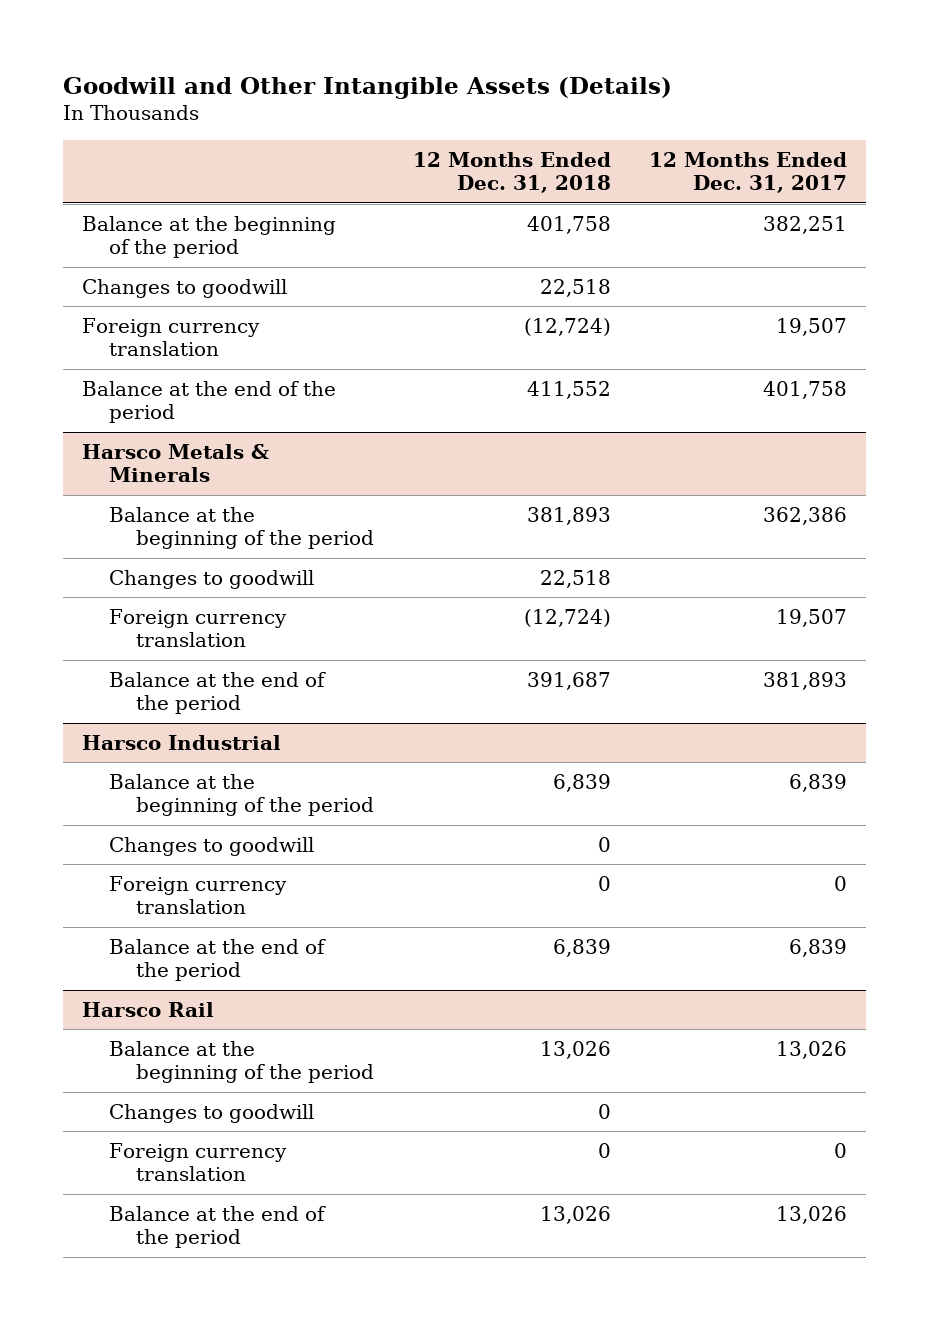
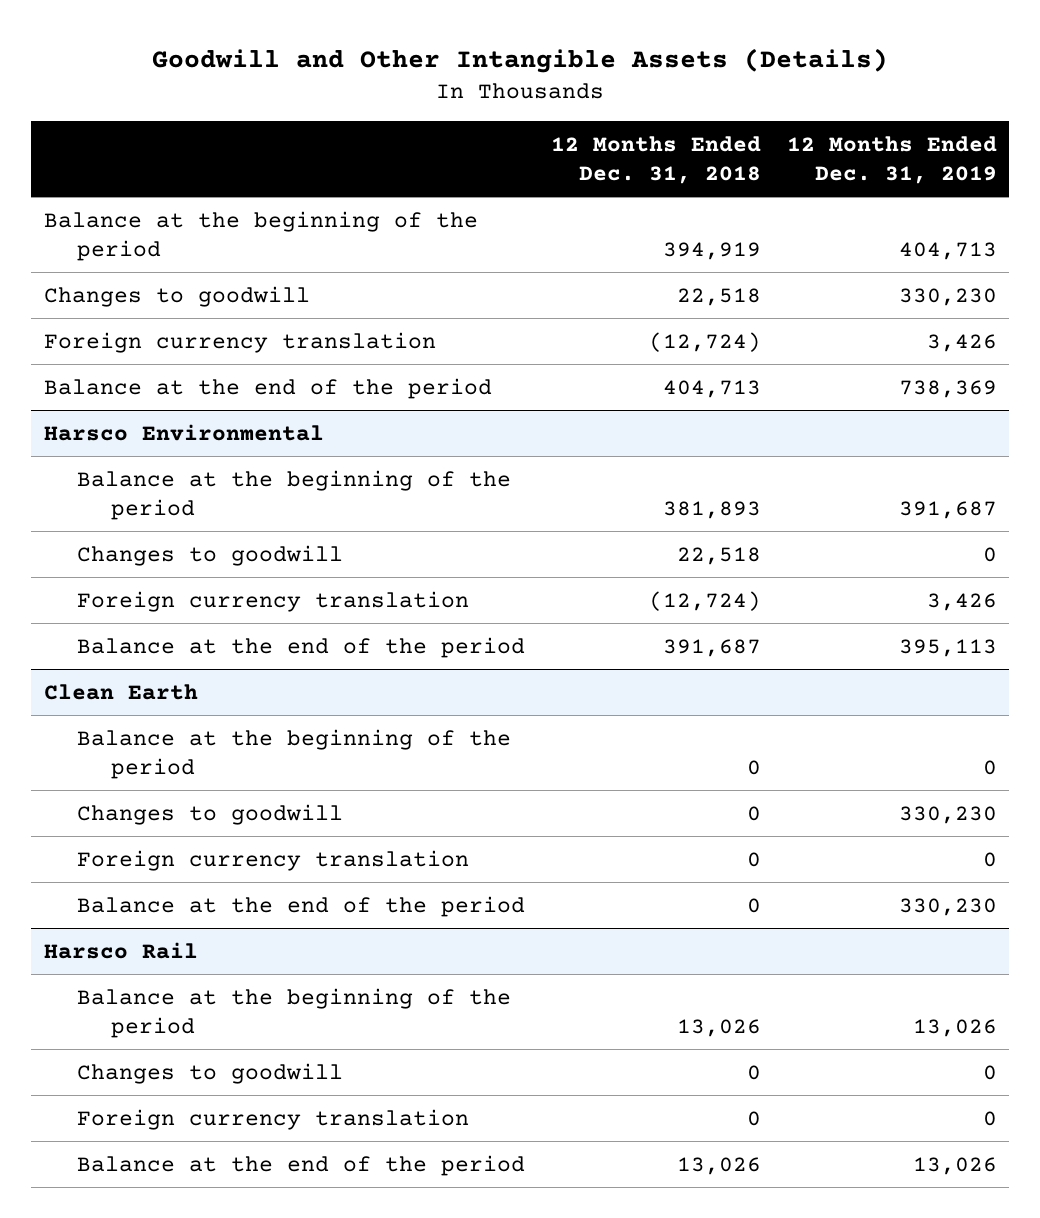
[649,151,848,194] 12 Months Ended Dec. 31, 2017 -> none
none -> [786,135,997,184] 12 Months Ended Dec. 31, 2019
[526,215,611,234] 401,758 -> [662,241,761,260] 394,919
[82,443,270,483] Harsco Metals & Minerals -> none
[526,380,611,399] 411,552 -> [662,379,761,398] 404,713
none -> [43,423,324,441] Harsco Environmental
[82,734,282,750] Harsco Industrial -> none
none -> [43,683,198,700] Clean Earth
[552,773,611,792] 6,839 -> [746,759,761,775] 0
[552,938,611,957] 6,839 -> [746,897,761,913] 0

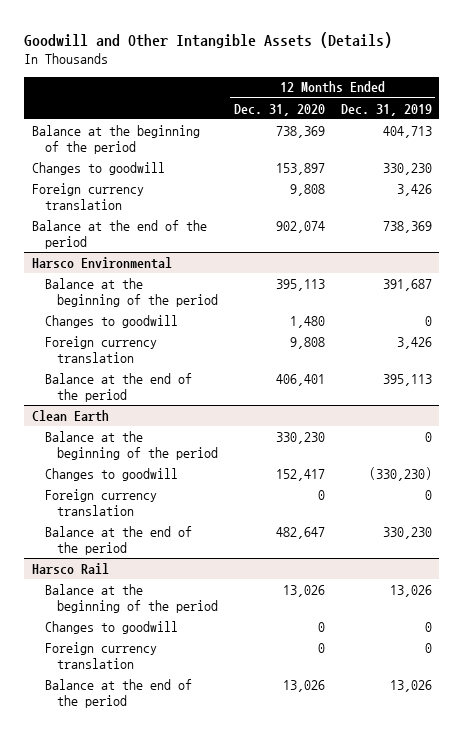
[550,135,761,184] 12 Months Ended Dec. 31, 2018 -> none
none -> [233,103,325,116] Dec. 31, 2020
[898,805,997,824] 330,230 -> [368,466,432,481] (330,230)

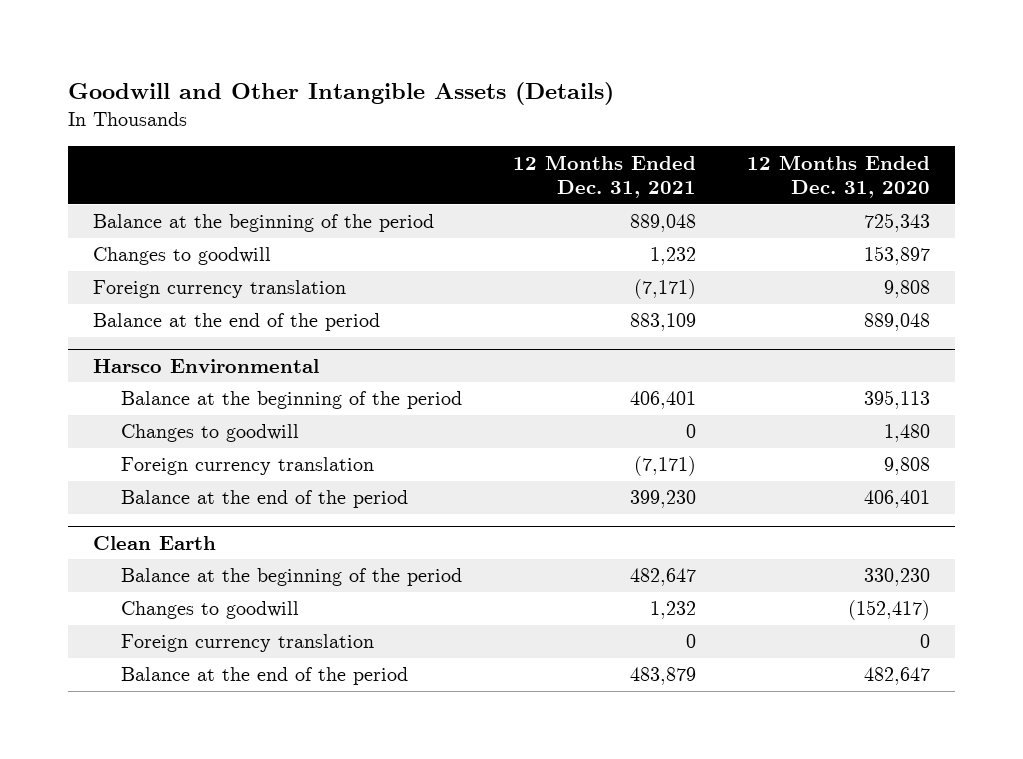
[340,103,432,116] Dec. 31, 2019 -> none
none -> [512,154,696,199] 12 Months Ended Dec. 31, 2021
[275,125,325,138] 738,369 -> [863,213,930,233] 725,343
[275,220,325,233] 902,074 -> [863,313,930,332] 889,048
[275,468,325,481] 152,417 -> [847,600,930,621] (152,417)
[31,562,109,574] Harsco Rail -> none
[44,583,219,613] Balance at the beginning of the period -> none
[44,620,178,634] Changes to goodwill -> none
[44,641,157,669] Foreign currency translation -> none
[44,678,192,708] Balance at the end of the period -> none

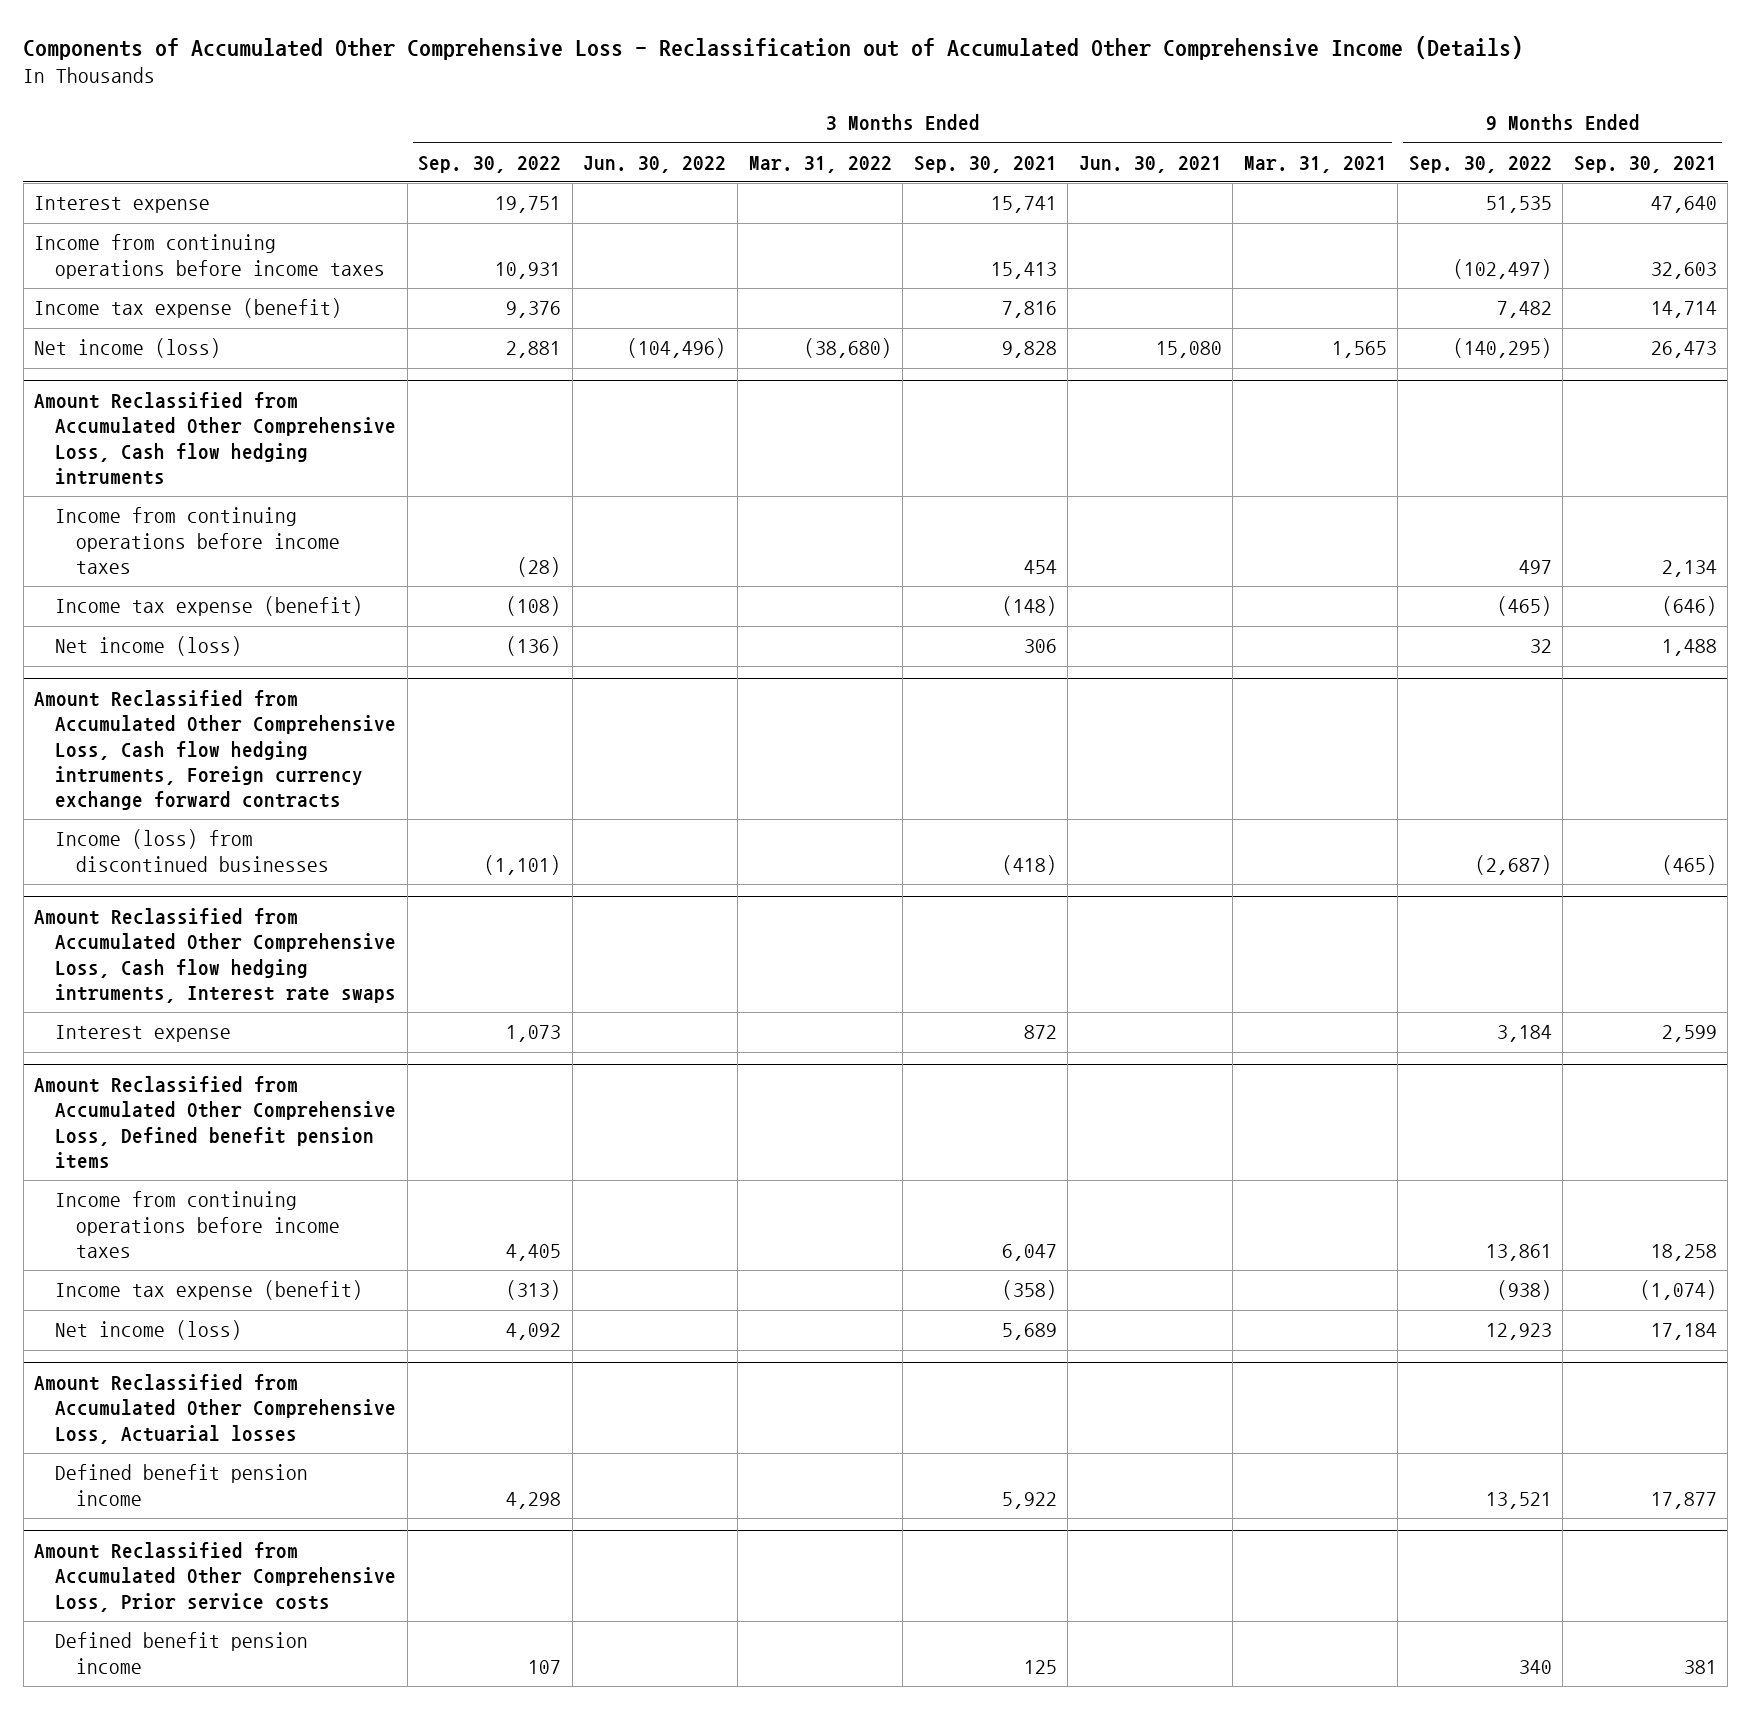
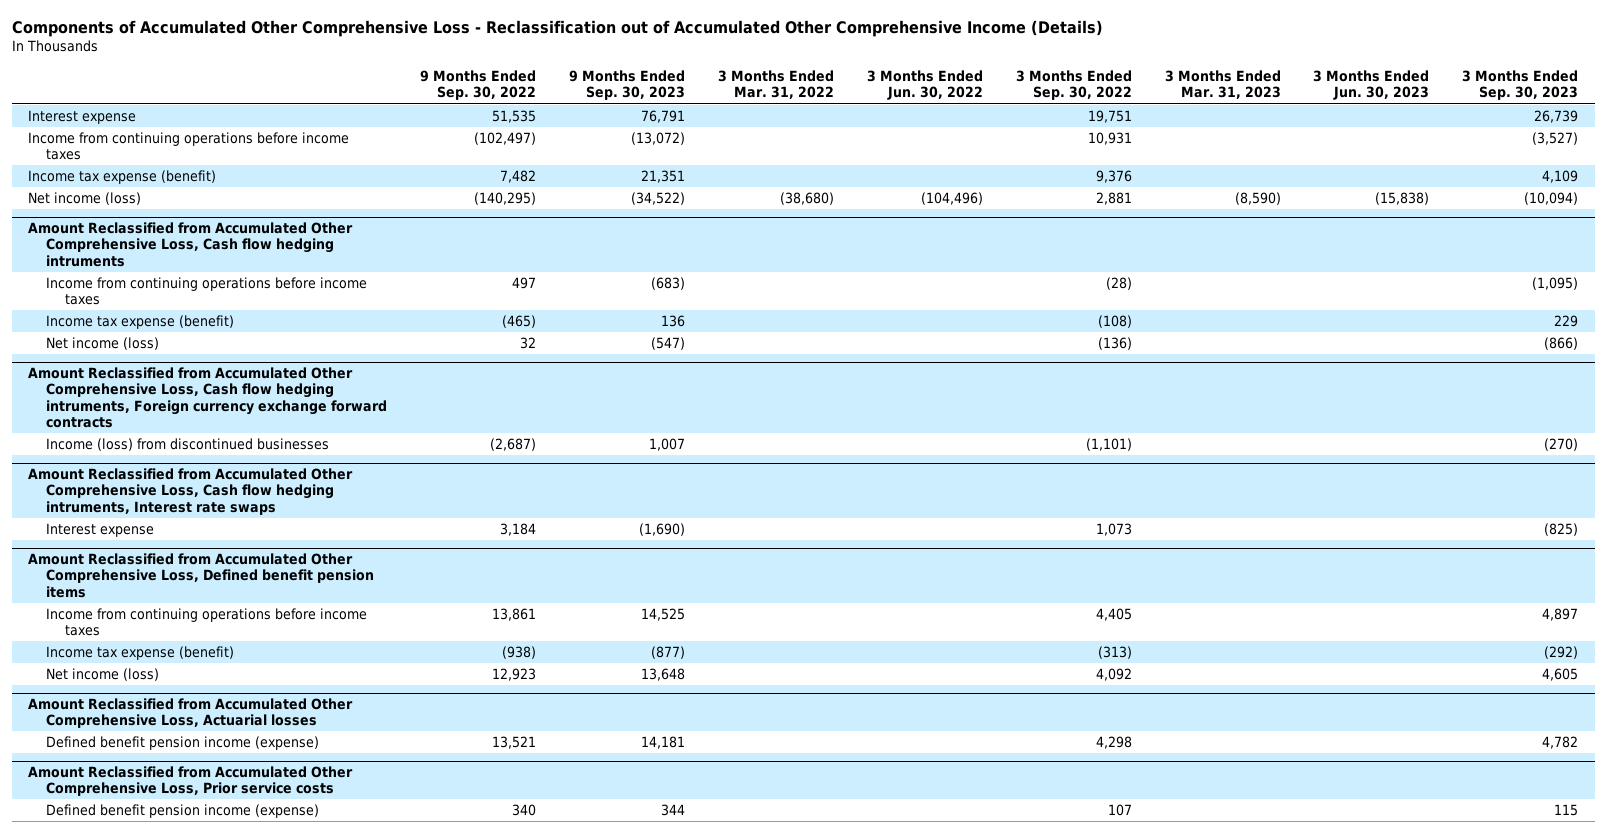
[913,155,1057,173] Sep. 30, 2021 -> none
[1078,155,1222,173] Jun. 30, 2021 -> none
[1243,155,1387,173] Mar. 31, 2021 -> none
[1573,155,1717,173] Sep. 30, 2021 -> none
none -> [569,70,686,101] 9 Months Ended Sep. 30, 2023
none -> [1164,70,1281,100] 3 Months Ended Mar. 31, 2023
none -> [1313,70,1430,101] 3 Months Ended Jun. 30, 2023
none -> [1462,70,1579,101] 3 Months Ended Sep. 30, 2023
[55,1464,309,1506] Defined benefit pension income -> [46,736,320,751] Defined benefit pension income (expense)
[55,1632,309,1674] Defined benefit pension income -> [46,804,320,819] Defined benefit pension income (expense)

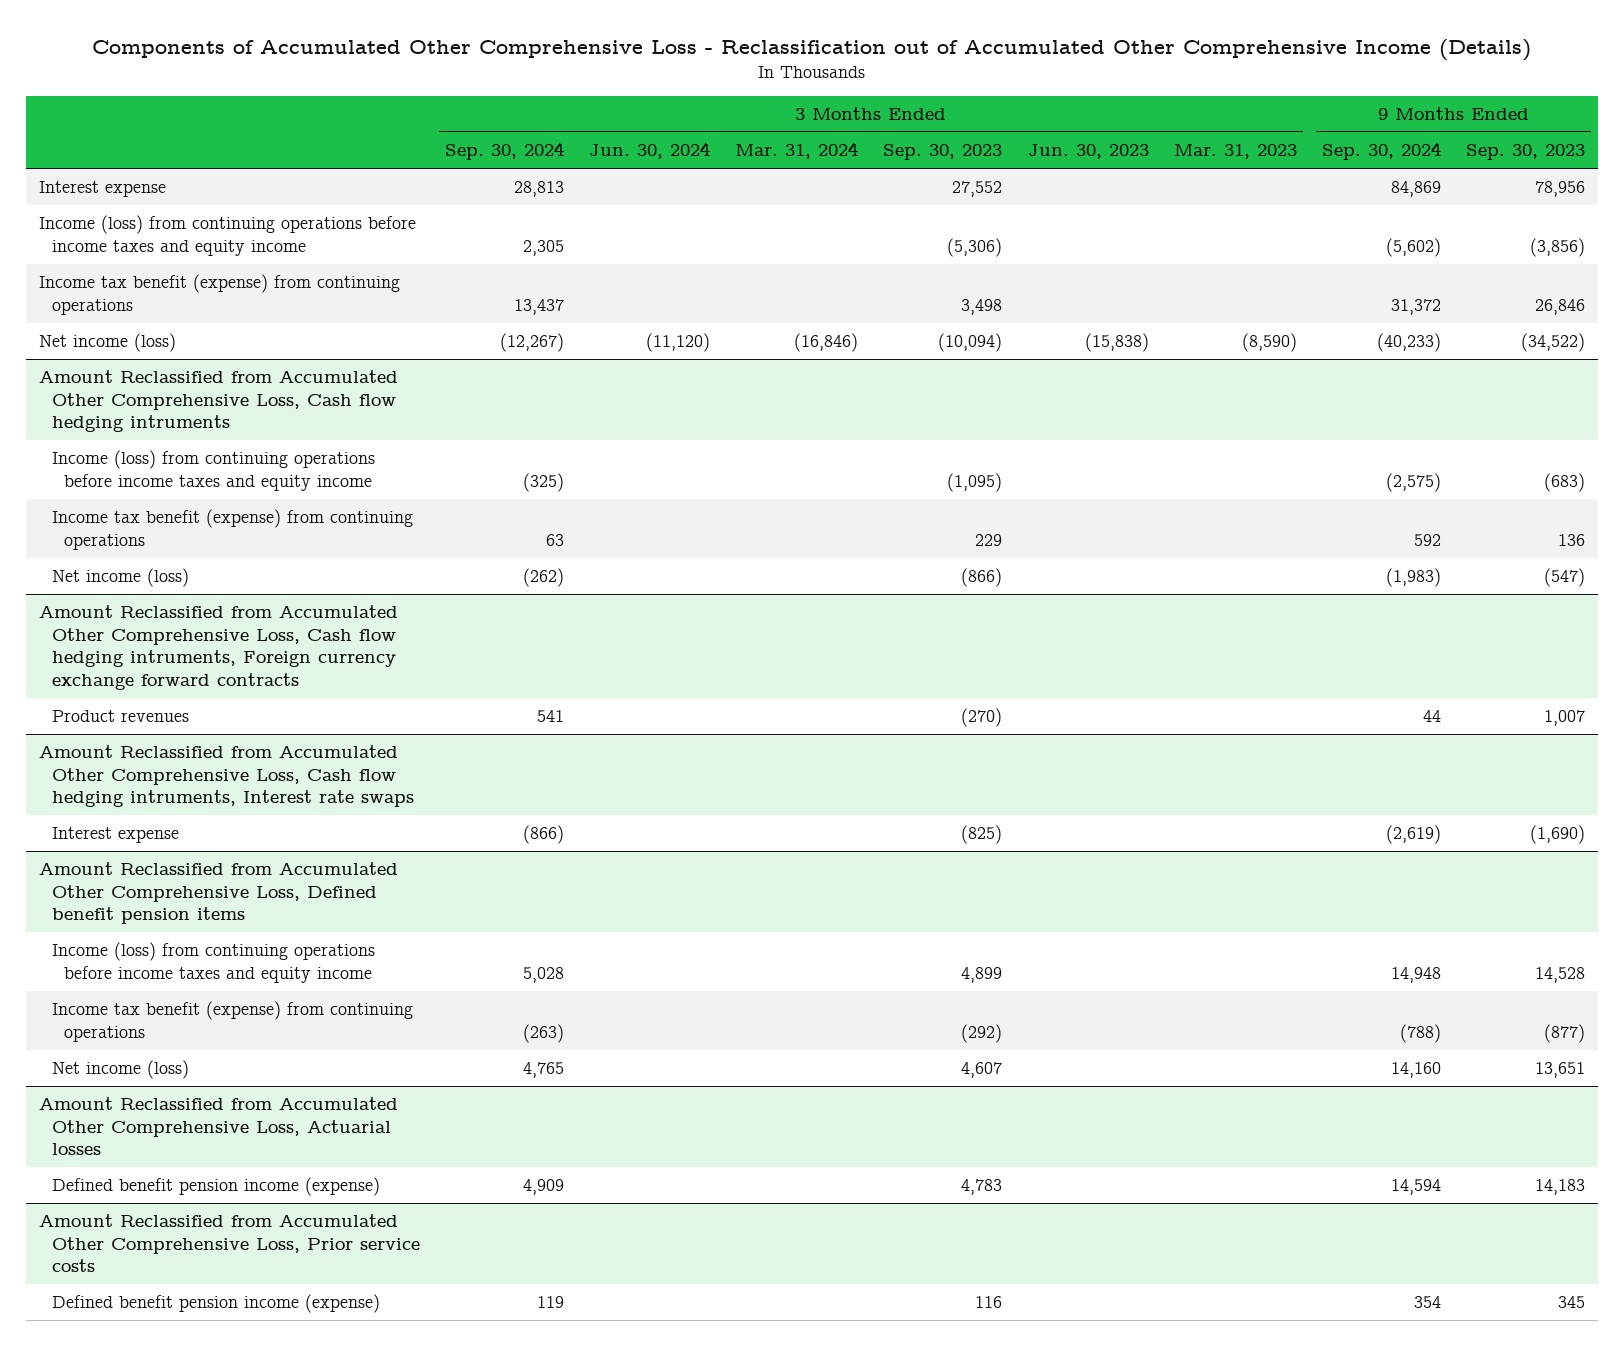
[420,70,537,101] 9 Months Ended Sep. 30, 2022 -> none
[717,70,834,100] 3 Months Ended Mar. 31, 2022 -> none
[866,70,983,101] 3 Months Ended Jun. 30, 2022 -> none
[1015,70,1132,101] 3 Months Ended Sep. 30, 2022 -> none
none -> [444,142,564,161] Sep. 30, 2024
none -> [589,142,711,160] Jun. 30, 2024
none -> [735,142,859,160] Mar. 31, 2024
none -> [1322,142,1442,161] Sep. 30, 2024
[641,110,686,124] 76,791 -> [1535,181,1586,198] 78,956
[1534,110,1579,124] 26,739 -> [952,181,1003,198] 27,552
[28,132,350,161] Income from continuing operations before income taxes -> [39,215,417,256] Income (loss) from continuing operations before income taxes and equity income
[631,132,686,146] (13,072) -> [1530,237,1586,257] (3,856)
[1532,132,1579,146] (3,527) -> [947,237,1003,257] (5,306)
[28,170,217,185] Income tax expense (benefit) -> [39,274,401,315] Income tax benefit (expense) from continuing operations
[641,170,686,184] 21,351 -> [1535,298,1586,315] 26,846
[1542,170,1579,184] 4,109 -> [961,298,1003,315] 3,498
[46,277,368,306] Income from continuing operations before income taxes -> [51,450,375,491] Income (loss) from continuing operations before income taxes and equity income
[46,315,235,330] Income tax expense (benefit) -> [51,509,413,550] Income tax benefit (expense) from continuing operations
[46,438,330,452] Income (loss) from discontinued businesses -> [51,710,189,723] Product revenues
[46,608,368,637] Income from continuing operations before income taxes -> [51,942,375,983] Income (loss) from continuing operations before income taxes and equity income
[641,608,686,622] 14,525 -> [1535,966,1586,983] 14,528
[1542,608,1579,622] 4,897 -> [961,966,1003,983] 4,899
[46,646,235,661] Income tax expense (benefit) -> [51,1001,413,1042] Income tax benefit (expense) from continuing operations
[641,668,686,682] 13,648 -> [1535,1062,1586,1079] 13,651
[1542,668,1579,682] 4,605 -> [961,1062,1003,1079] 4,607
[641,736,686,750] 14,181 -> [1535,1179,1586,1196] 14,183
[1542,736,1579,750] 4,782 -> [961,1179,1003,1196] 4,783
[661,804,686,817] 344 -> [1558,1296,1586,1309] 345
[1554,804,1579,817] 115 -> [975,1296,1003,1309] 116

